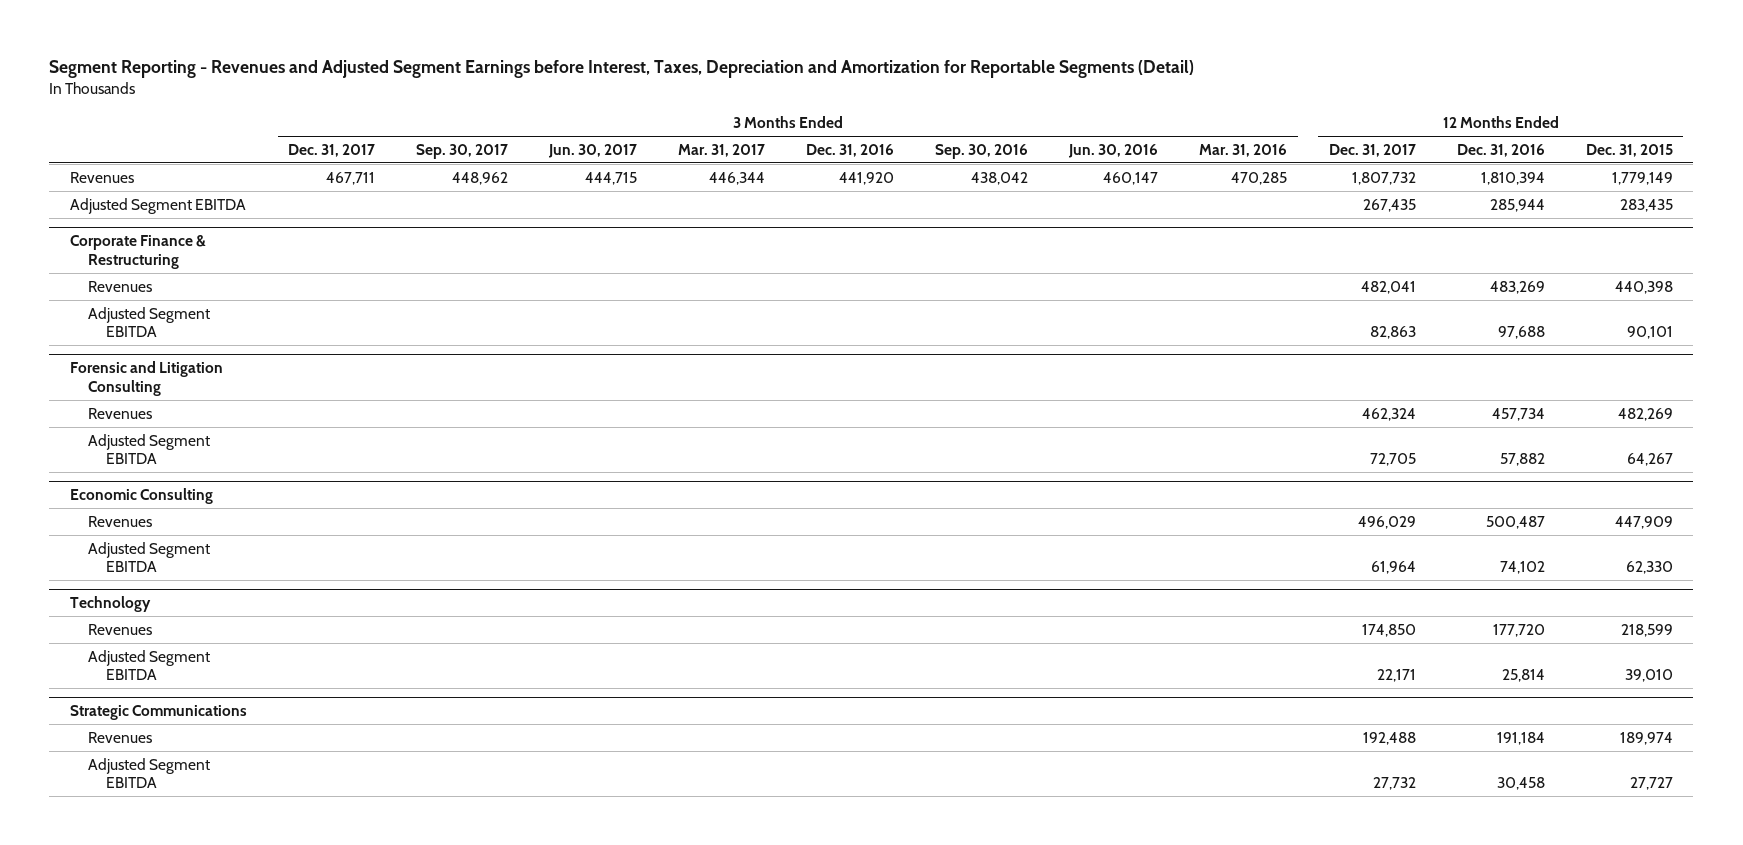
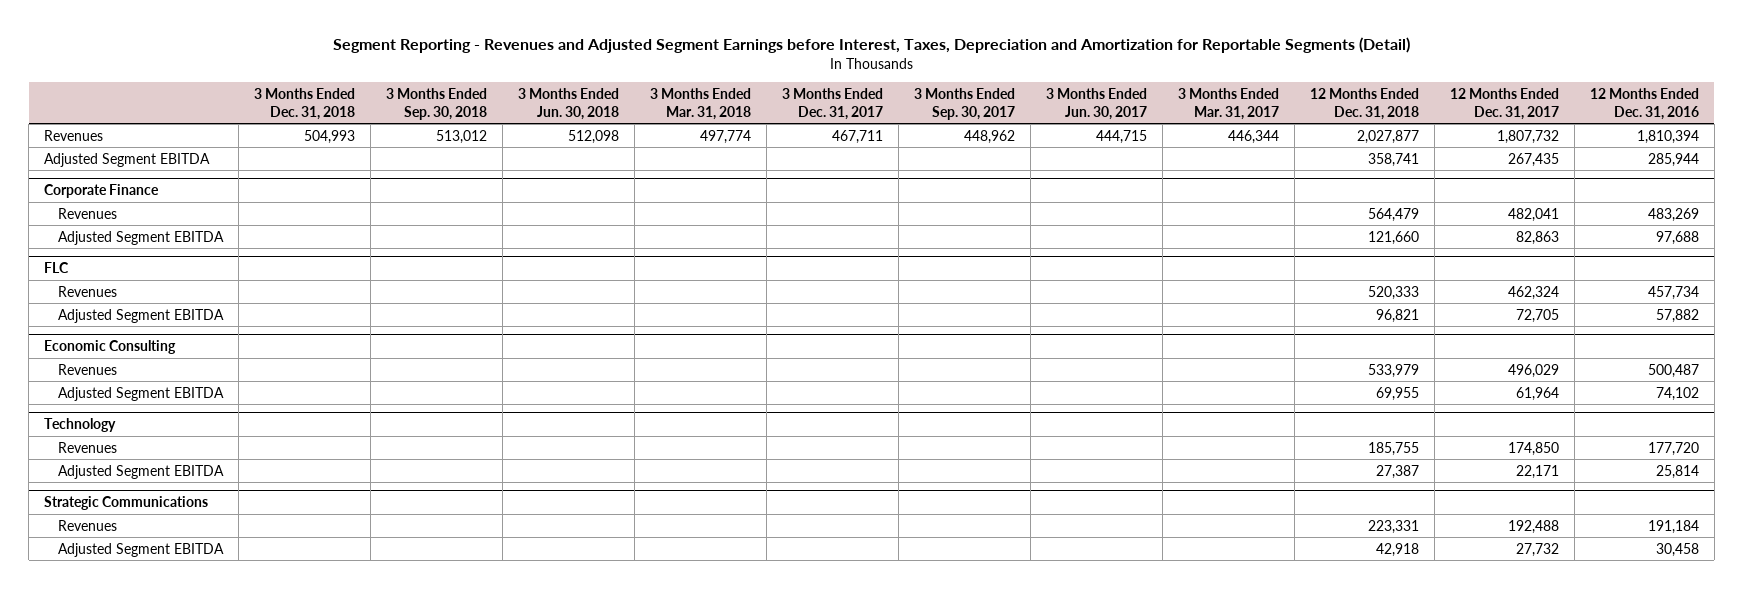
[806,143,895,157] Dec. 31, 2016 -> none
[935,143,1029,159] Sep. 30, 2016 -> none
[1068,143,1159,158] Jun. 30, 2016 -> none
[1199,143,1288,157] Mar. 31, 2016 -> none
[1585,143,1673,157] Dec. 31, 2015 -> none
none -> [253,88,355,120] 3 Months Ended Dec. 31, 2018
none -> [385,88,487,120] 3 Months Ended Sep. 30, 2018
none -> [517,88,619,120] 3 Months Ended Jun. 30, 2018
none -> [649,88,751,120] 3 Months Ended Mar. 31, 2018
none -> [1309,88,1419,120] 12 Months Ended Dec. 31, 2018
[69,235,206,269] Corporate Finance & Restructuring -> [44,184,160,199] Corporate Finance
[69,361,223,396] Forensic and Litigation Consulting -> [44,262,70,274] FLC

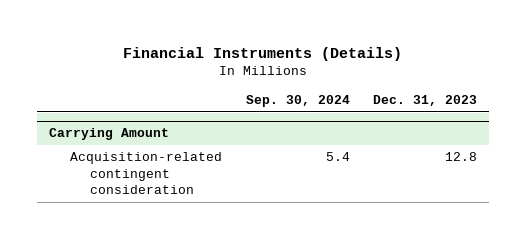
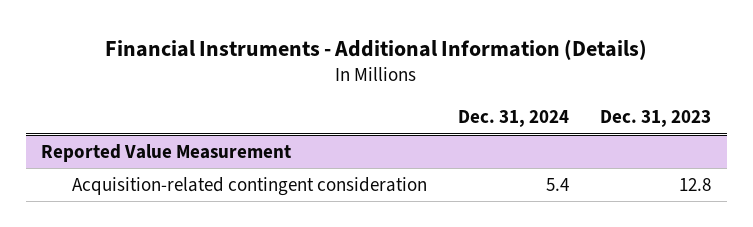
[123,46,403,61] Financial Instruments (Details) -> [105,38,648,60] Financial Instruments - Additional Information (Details)
[245,95,350,108] Sep. 30, 2024 -> none
none -> [458,110,570,128] Dec. 31, 2024
[49,128,170,141] Carrying Amount -> [41,143,292,162] Reported Value Measurement

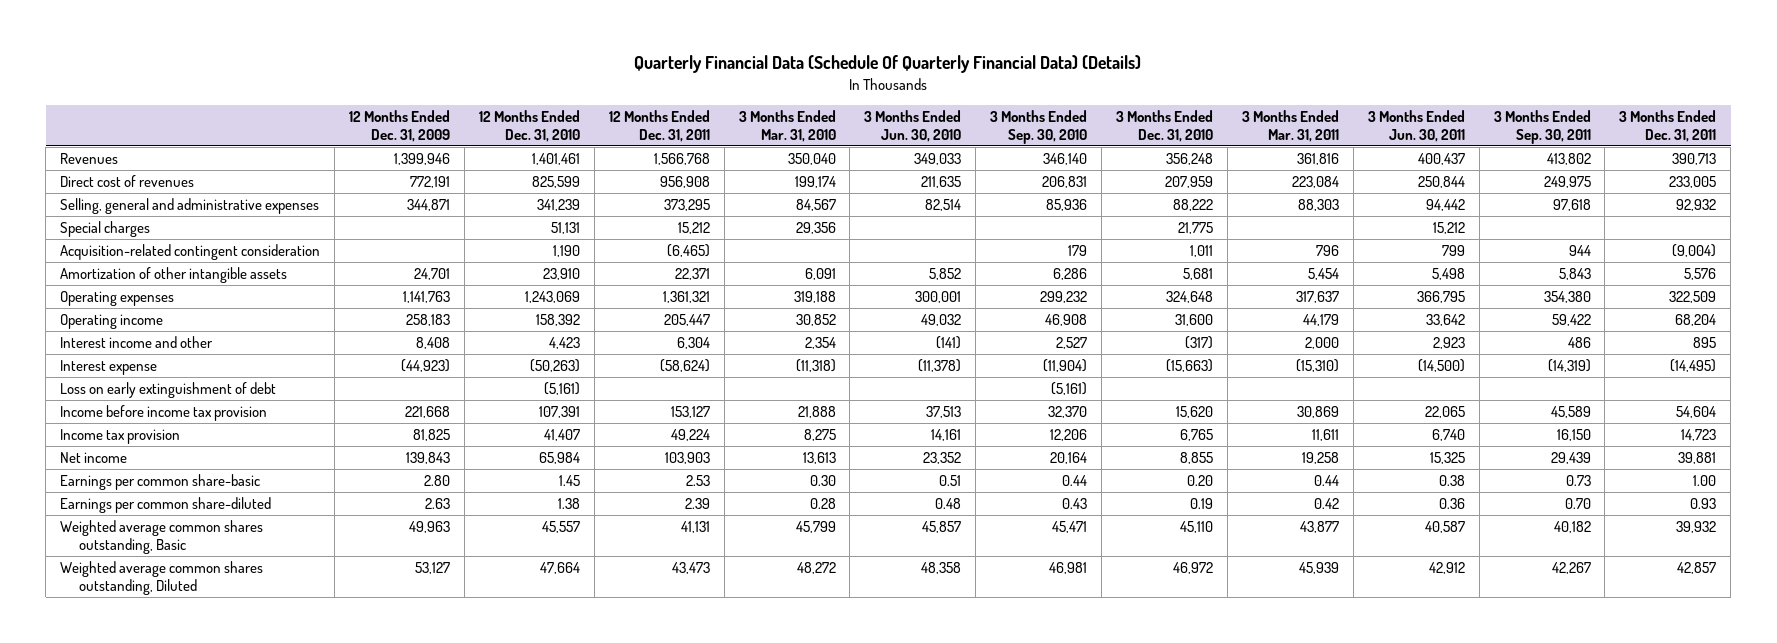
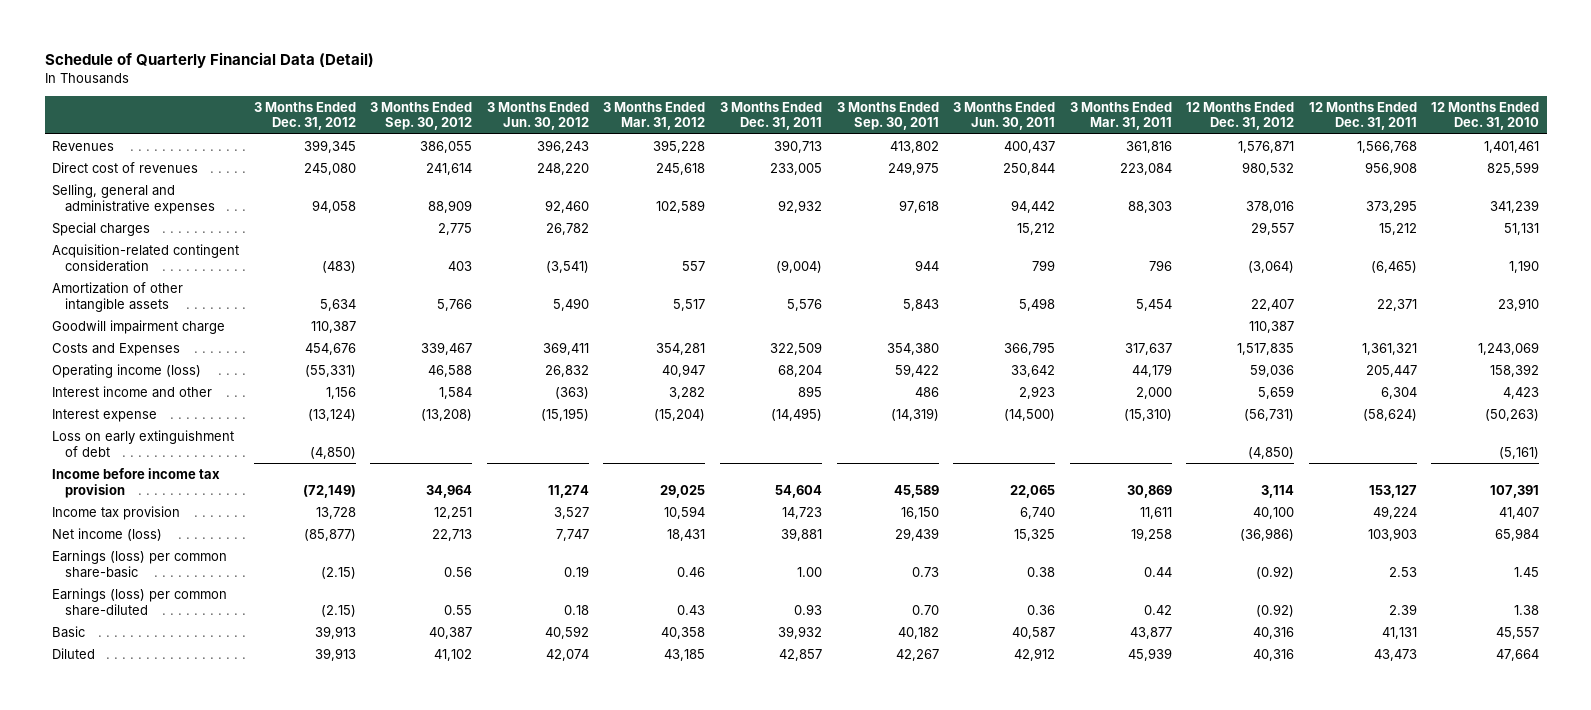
[634,55,1142,74] Quarterly Financial Data (Schedule Of Quarterly Financial Data) (Details) -> [44,51,374,68] Schedule of Quarterly Financial Data (Detail)
[349,109,451,142] 12 Months Ended Dec. 31, 2009 -> none
[738,109,836,142] 3 Months Ended Mar. 31, 2010 -> none
[864,109,962,142] 3 Months Ended Jun. 30, 2010 -> none
[990,109,1088,144] 3 Months Ended Sep. 30, 2010 -> none
[1116,109,1214,142] 3 Months Ended Dec. 31, 2010 -> none
none -> [253,101,356,131] 3 Months Ended Dec. 31, 2012
none -> [370,101,473,131] 3 Months Ended Sep. 30, 2012
none -> [486,101,589,131] 3 Months Ended Jun. 30, 2012
none -> [603,101,706,131] 3 Months Ended Mar. 31, 2012
none -> [1186,101,1295,131] 12 Months Ended Dec. 31, 2012
none -> [52,319,226,334] Goodwill impairment charge
[60,291,175,307] Operating expenses -> [52,342,181,356] Costs and Expenses
[60,314,164,330] Operating income -> [52,363,202,378] Operating income (loss)
[60,452,128,464] Net income -> [52,527,163,541] Net income (loss)
[60,474,261,491] Earnings per common share-basic -> [52,549,228,578] Earnings (loss) per common share-basic
[60,497,272,514] Earnings per common share-diluted -> [52,587,228,616] Earnings (loss) per common share-diluted
[60,520,264,554] Weighted average common shares outstanding, Basic -> [52,625,86,638] Basic
[60,561,264,595] Weighted average common shares outstanding, Diluted -> [52,647,96,659] Diluted

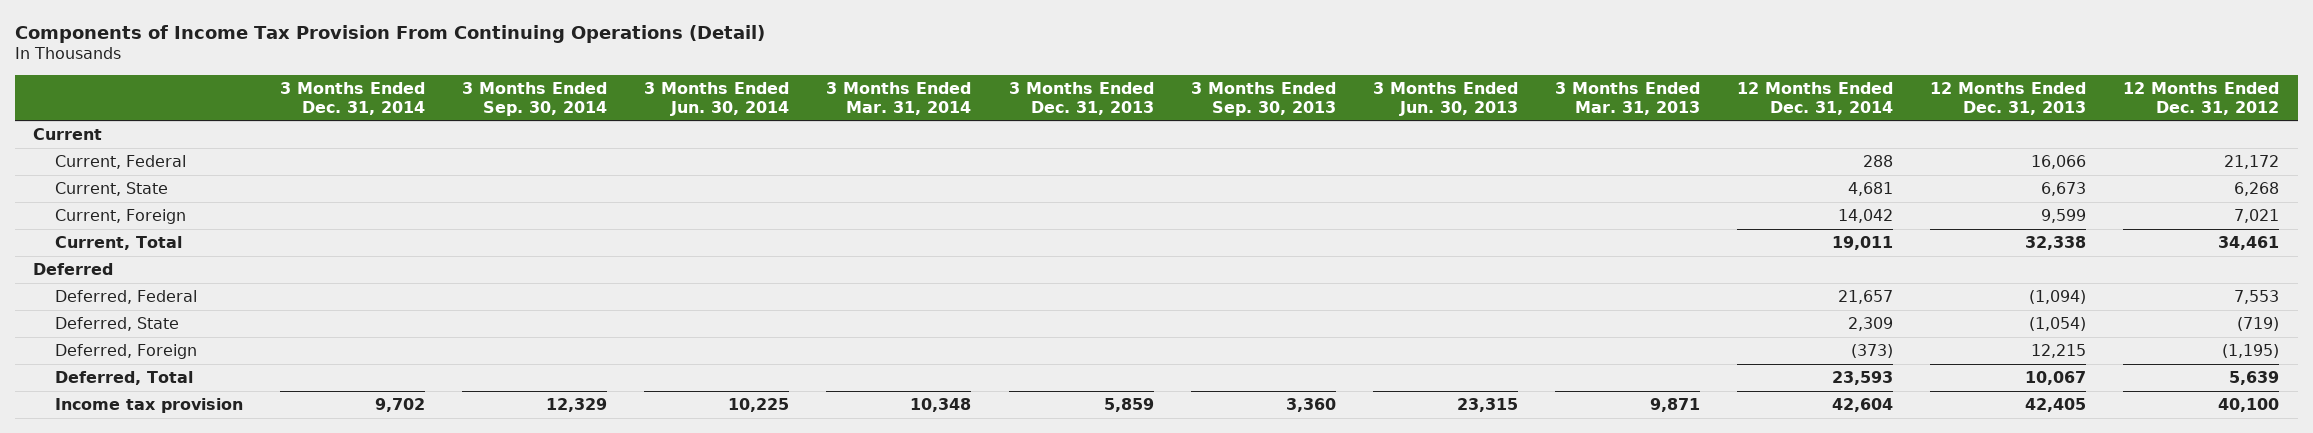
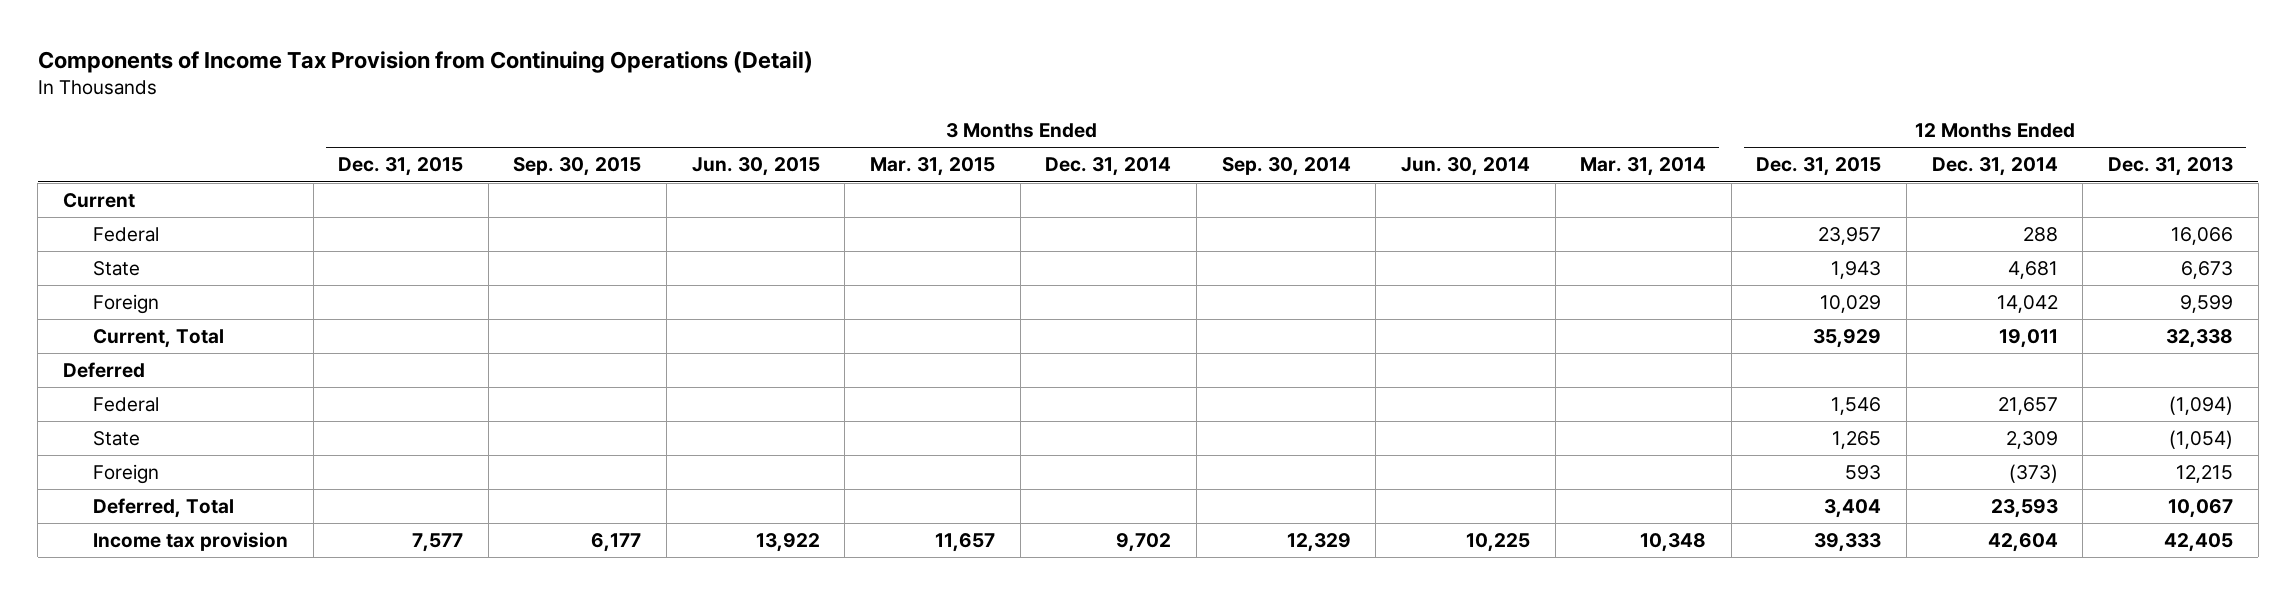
[14,24,765,43] Components of Income Tax Provision From Continuing Operations (Detail) -> [37,50,813,73] Components of Income Tax Provision from Continuing Operations (Detail)
[1008,81,1154,115] 3 Months Ended Dec. 31, 2013 -> none
[1190,81,1336,116] 3 Months Ended Sep. 30, 2013 -> none
[1372,81,1518,116] 3 Months Ended Jun. 30, 2013 -> none
[1554,81,1700,115] 3 Months Ended Mar. 31, 2013 -> none
[2123,81,2280,115] 12 Months Ended Dec. 31, 2012 -> none
none -> [338,157,464,177] Dec. 31, 2015
none -> [513,157,642,177] Sep. 30, 2015
none -> [691,157,820,177] Jun. 30, 2015
none -> [870,157,996,177] Mar. 31, 2015
none -> [1756,157,1882,177] Dec. 31, 2015
[54,154,186,169] Current, Federal -> [92,227,159,243] Federal
[54,181,168,196] Current, State -> [92,261,140,277] State
[54,208,186,224] Current, Foreign -> [92,294,159,315] Foreign
[54,289,197,304] Deferred, Federal -> [92,397,159,413] Federal
[54,316,179,331] Deferred, State -> [92,431,140,447] State
[54,343,197,359] Deferred, Foreign -> [92,464,159,485] Foreign

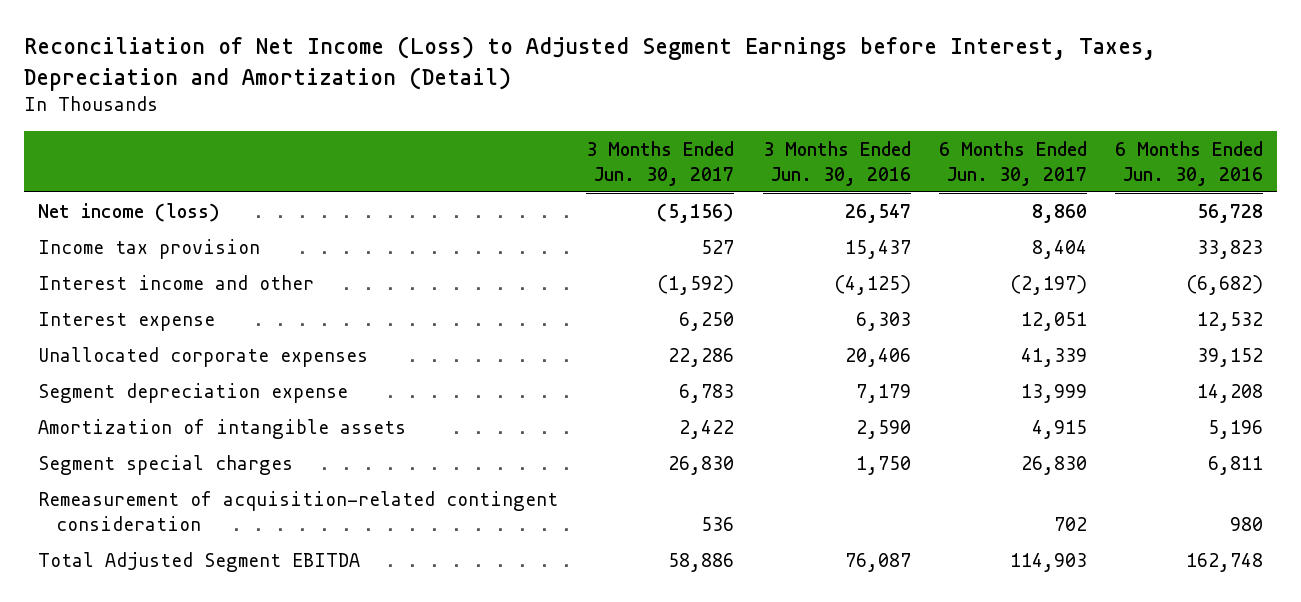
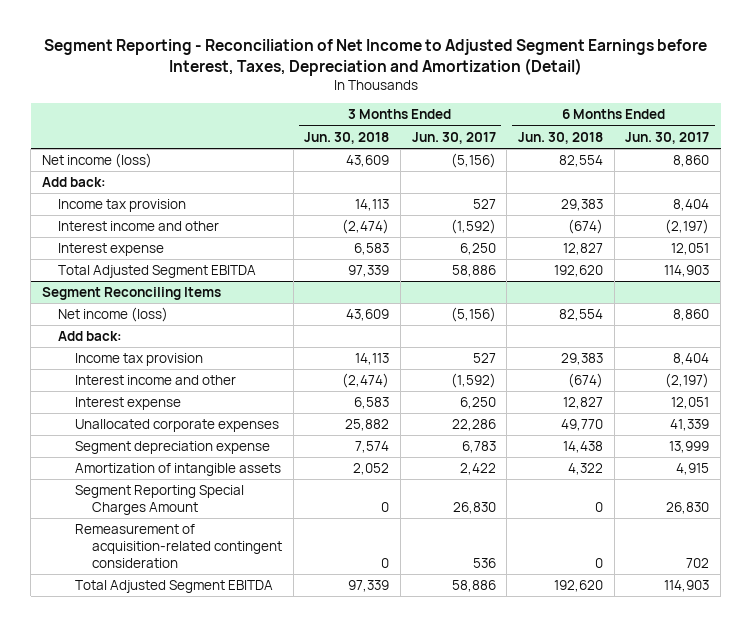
[23,36,1156,91] Reconciliation of Net Income (Loss) to Adjusted Segment Earnings before Interest, Taxes, Depreciation and Amortization (Detail) -> [43,39,707,77] Segment Reporting - Reconciliation of Net Income to Adjusted Segment Earnings before Interest, Taxes, Depreciation and Amortization (Detail)
[762,140,911,186] 3 Months Ended Jun. 30, 2016 -> none
[1115,140,1264,186] 6 Months Ended Jun. 30, 2016 -> none
none -> [304,131,390,144] Jun. 30, 2018
none -> [518,131,604,144] Jun. 30, 2018
none -> [41,177,106,188] Add back:
none -> [58,265,257,279] Total Adjusted Segment EBITDA
none -> [41,287,221,301] Segment Reconciling Items
none -> [58,307,169,323] Net income (loss)
none -> [58,331,123,342] Add back:
none -> [75,353,204,367] Income tax provision
none -> [75,375,237,386] Interest income and other
none -> [75,397,182,411] Interest expense
[37,454,293,475] Segment special charges -> [75,485,245,515] Segment Reporting Special Charges Amount

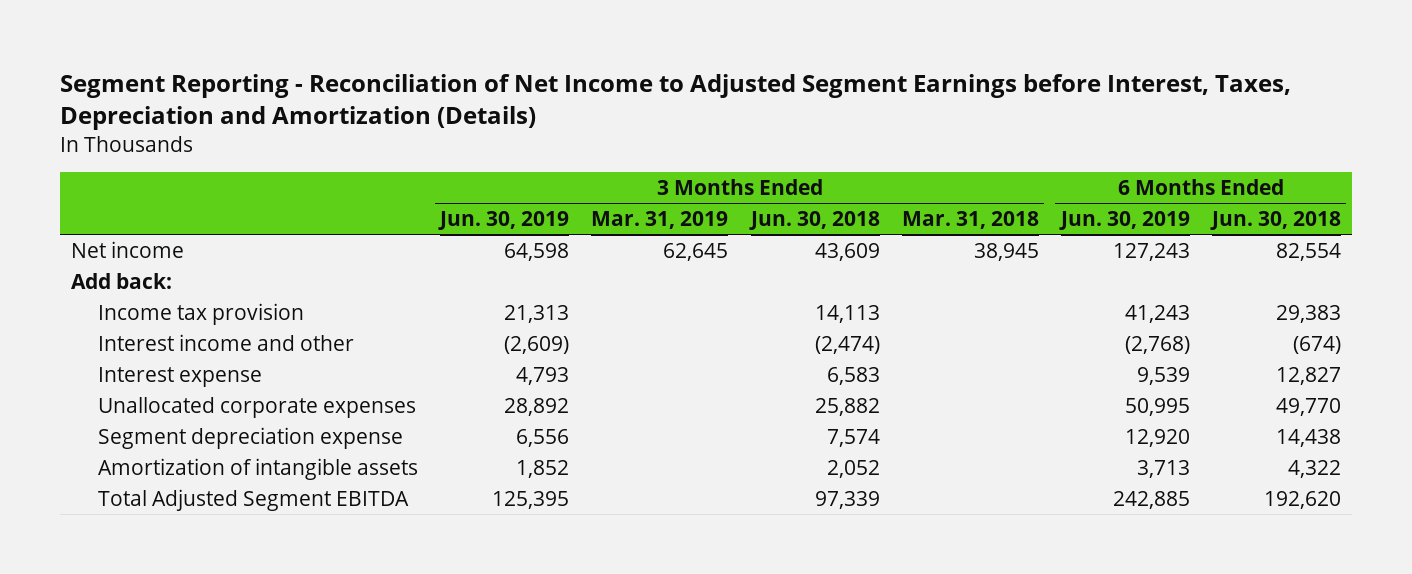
[43,39,707,77] Segment Reporting - Reconciliation of Net Income to Adjusted Segment Earnings before Interest, Taxes, Depreciation and Amortization (Detail) -> [59,73,1291,130] Segment Reporting - Reconciliation of Net Income to Adjusted Segment Earnings before Interest, Taxes, Depreciation and Amortization (Details)
[411,131,496,144] Jun. 30, 2017 -> none
[625,131,710,144] Jun. 30, 2017 -> none
none -> [438,210,570,230] Jun. 30, 2019
none -> [591,210,729,229] Mar. 31, 2019
none -> [901,210,1039,229] Mar. 31, 2018
none -> [1058,210,1190,230] Jun. 30, 2019
[41,177,106,188] Add back: -> none
[58,199,187,213] Income tax provision -> none
[58,221,220,232] Interest income and other -> none
[58,243,165,257] Interest expense -> none
[58,265,257,279] Total Adjusted Segment EBITDA -> none
[41,287,221,301] Segment Reconciling Items -> none
[58,307,169,323] Net income (loss) -> none
[41,153,152,169] Net income (loss) -> [70,240,184,258] Net income
[75,485,245,515] Segment Reporting Special Charges Amount -> none
[75,524,283,568] Remeasurement of acquisition-related contingent consideration -> none

